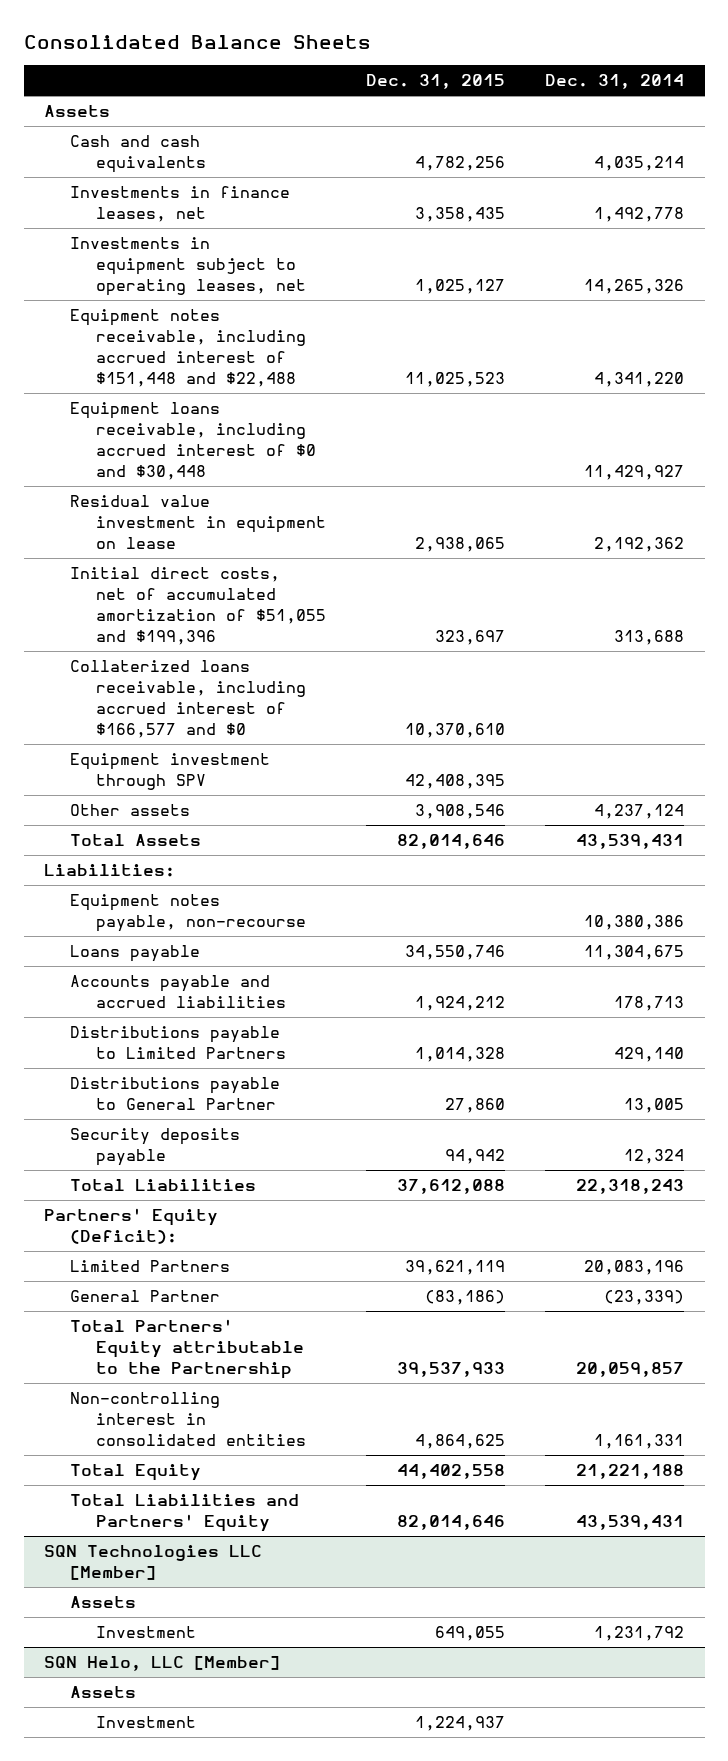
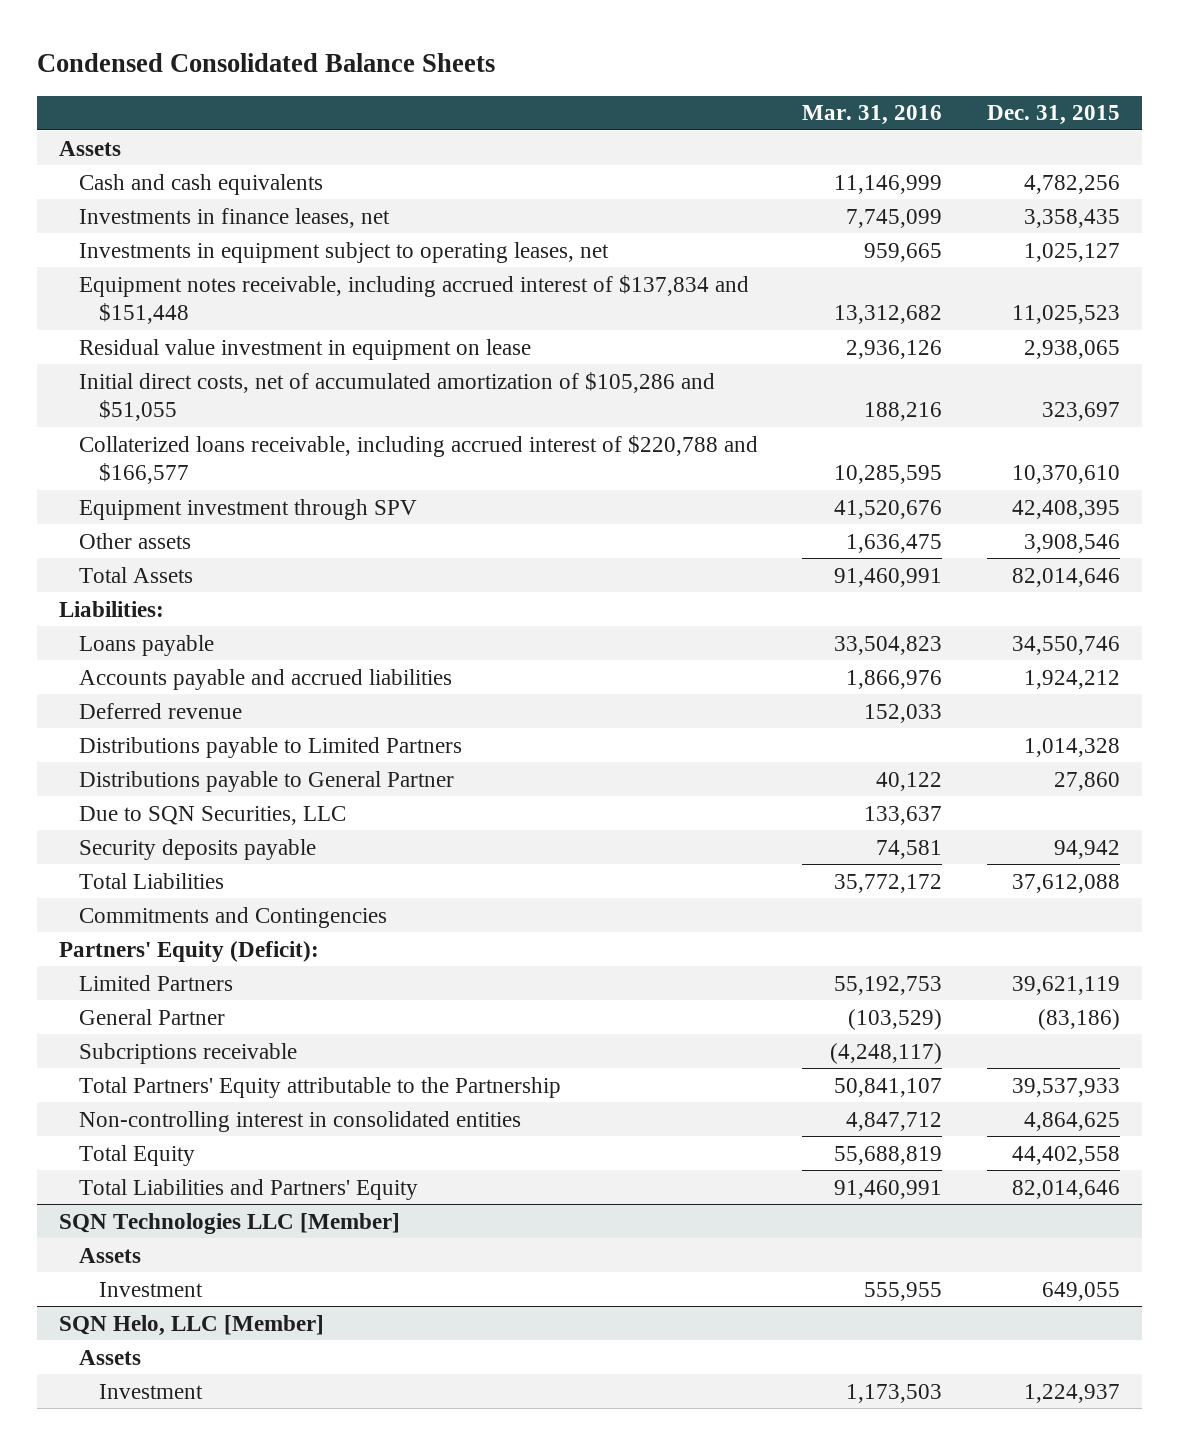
[23,34,371,49] Consolidated Balance Sheets -> [36,53,495,73] Condensed Consolidated Balance Sheets
[545,74,685,90] Dec. 31, 2014 -> none
none -> [802,105,943,126] Mar. 31, 2016
[69,402,316,480] Equipment loans receivable, including accrued interest of $0 and $30,448 -> none
[69,309,306,387] Equipment notes receivable, including accrued interest of $151,448 and $22,488 -> [78,274,749,325] Equipment notes receivable, including accrued interest of $137,834 and $151,448
[69,567,326,645] Initial direct costs, net of accumulated amortization of $51,055 and $199,396 -> [78,371,715,422] Initial direct costs, net of accumulated amortization of $105,286 and $51,055
[69,660,306,738] Collaterized loans receivable, including accrued interest of $166,577 and $0 -> [78,434,758,485] Collaterized loans receivable, including accrued interest of $220,788 and $166,577
[69,894,306,933] Equipment notes payable, non-recourse -> none
none -> [78,702,242,719] Deferred revenue
none -> [78,805,346,825] Due to SQN Securities, LLC
none -> [78,906,387,928] Commitments and Contingencies
none -> [78,1042,297,1064] Subcriptions receivable

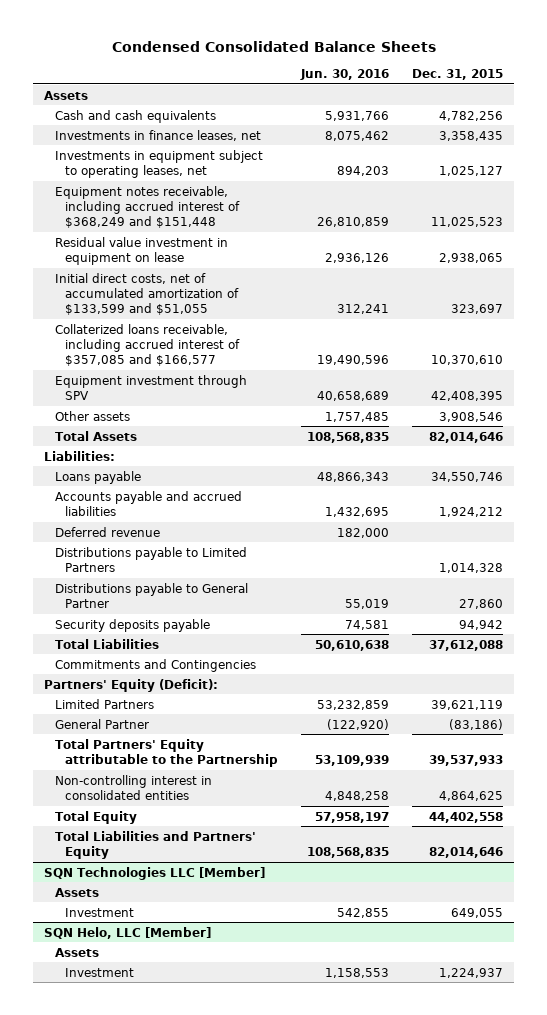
[802,105,943,126] Mar. 31, 2016 -> none
none -> [300,69,390,81] Jun. 30, 2016
[78,274,749,325] Equipment notes receivable, including accrued interest of $137,834 and $151,448 -> [54,185,241,229] Equipment notes receivable, including accrued interest of $368,249 and $151,448
[78,371,715,422] Initial direct costs, net of accumulated amortization of $105,286 and $51,055 -> [54,272,240,316] Initial direct costs, net of accumulated amortization of $133,599 and $51,055
[78,434,758,485] Collaterized loans receivable, including accrued interest of $220,788 and $166,577 -> [54,323,241,367] Collaterized loans receivable, including accrued interest of $357,085 and $166,577
[78,805,346,825] Due to SQN Securities, LLC -> none
[78,1042,297,1064] Subcriptions receivable -> none

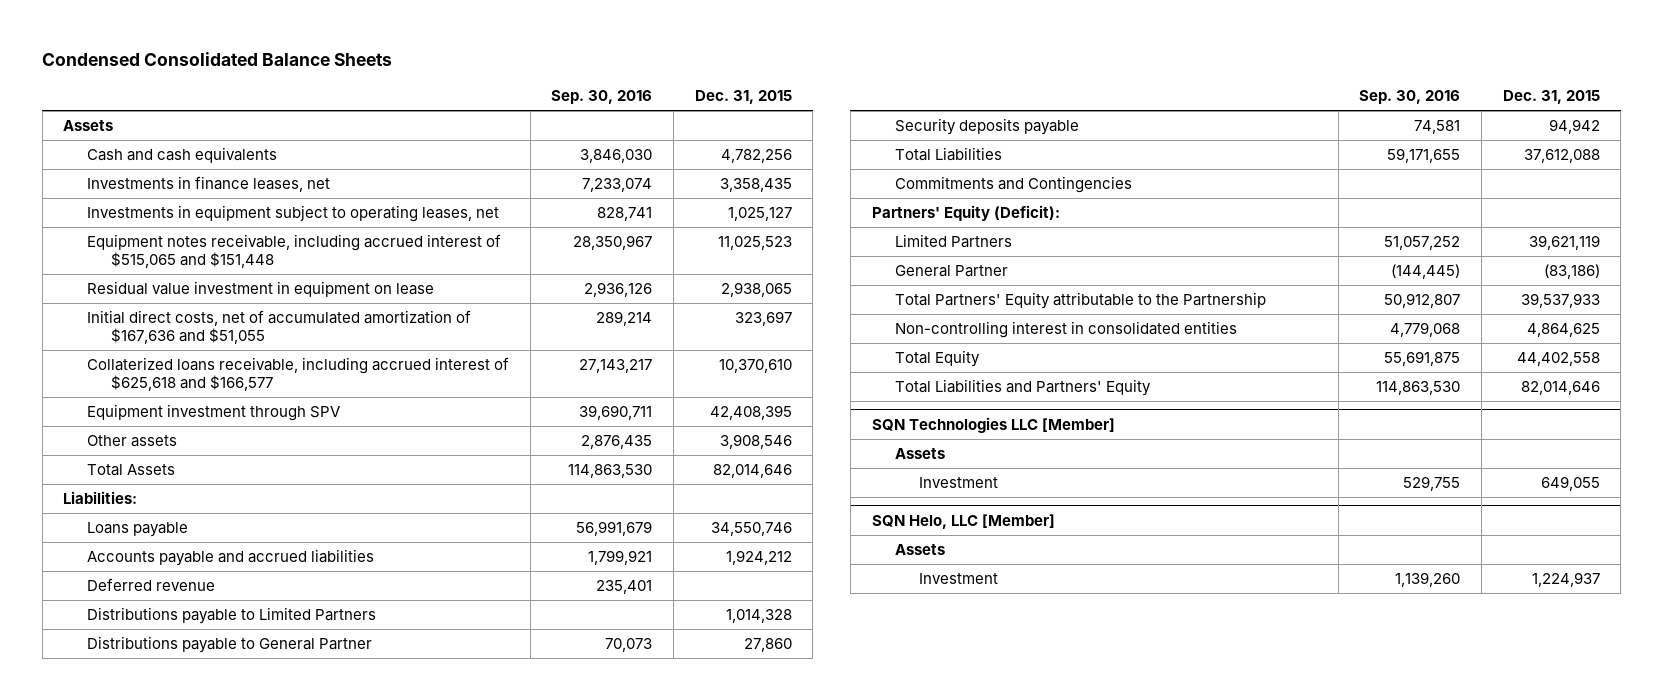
[300,69,390,81] Jun. 30, 2016 -> none
none -> [551,89,653,104] Sep. 30, 2016
[54,185,241,229] Equipment notes receivable, including accrued interest of $368,249 and $151,448 -> [87,234,502,268] Equipment notes receivable, including accrued interest of $515,065 and $151,448
[54,272,240,316] Initial direct costs, net of accumulated amortization of $133,599 and $51,055 -> [87,310,472,344] Initial direct costs, net of accumulated amortization of $167,636 and $51,055
[54,323,241,367] Collaterized loans receivable, including accrued interest of $357,085 and $166,577 -> [87,357,510,391] Collaterized loans receivable, including accrued interest of $625,618 and $166,577

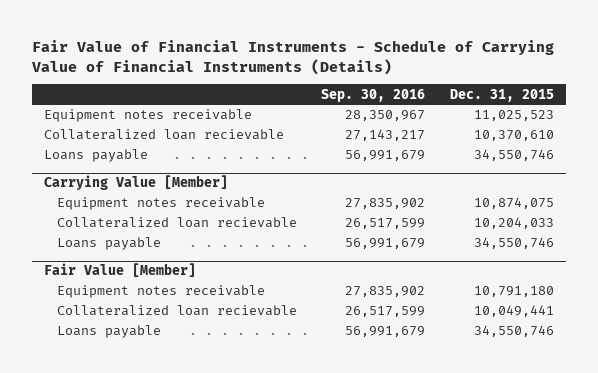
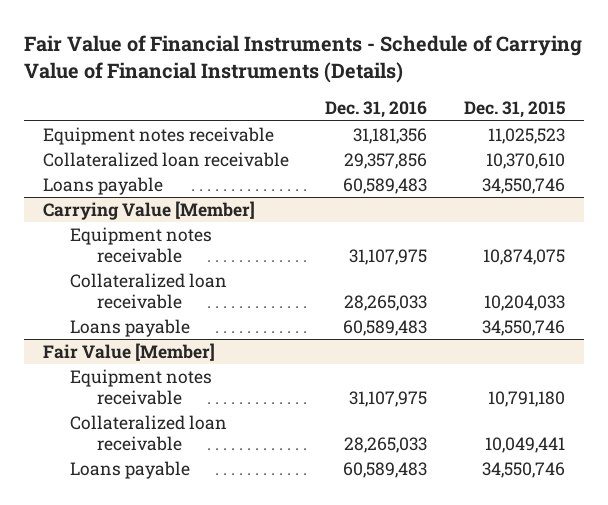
[321,88,426,102] Sep. 30, 2016 -> none
none -> [325,101,428,119] Dec. 31, 2016
[44,129,285,141] Collateralized loan recievable -> [42,151,289,167] Collateralized loan receivable
[56,217,297,229] Collateralized loan recievable -> [69,272,227,309] Collateralized loan receivable
[56,305,297,317] Collateralized loan recievable -> [69,414,227,451] Collateralized loan receivable

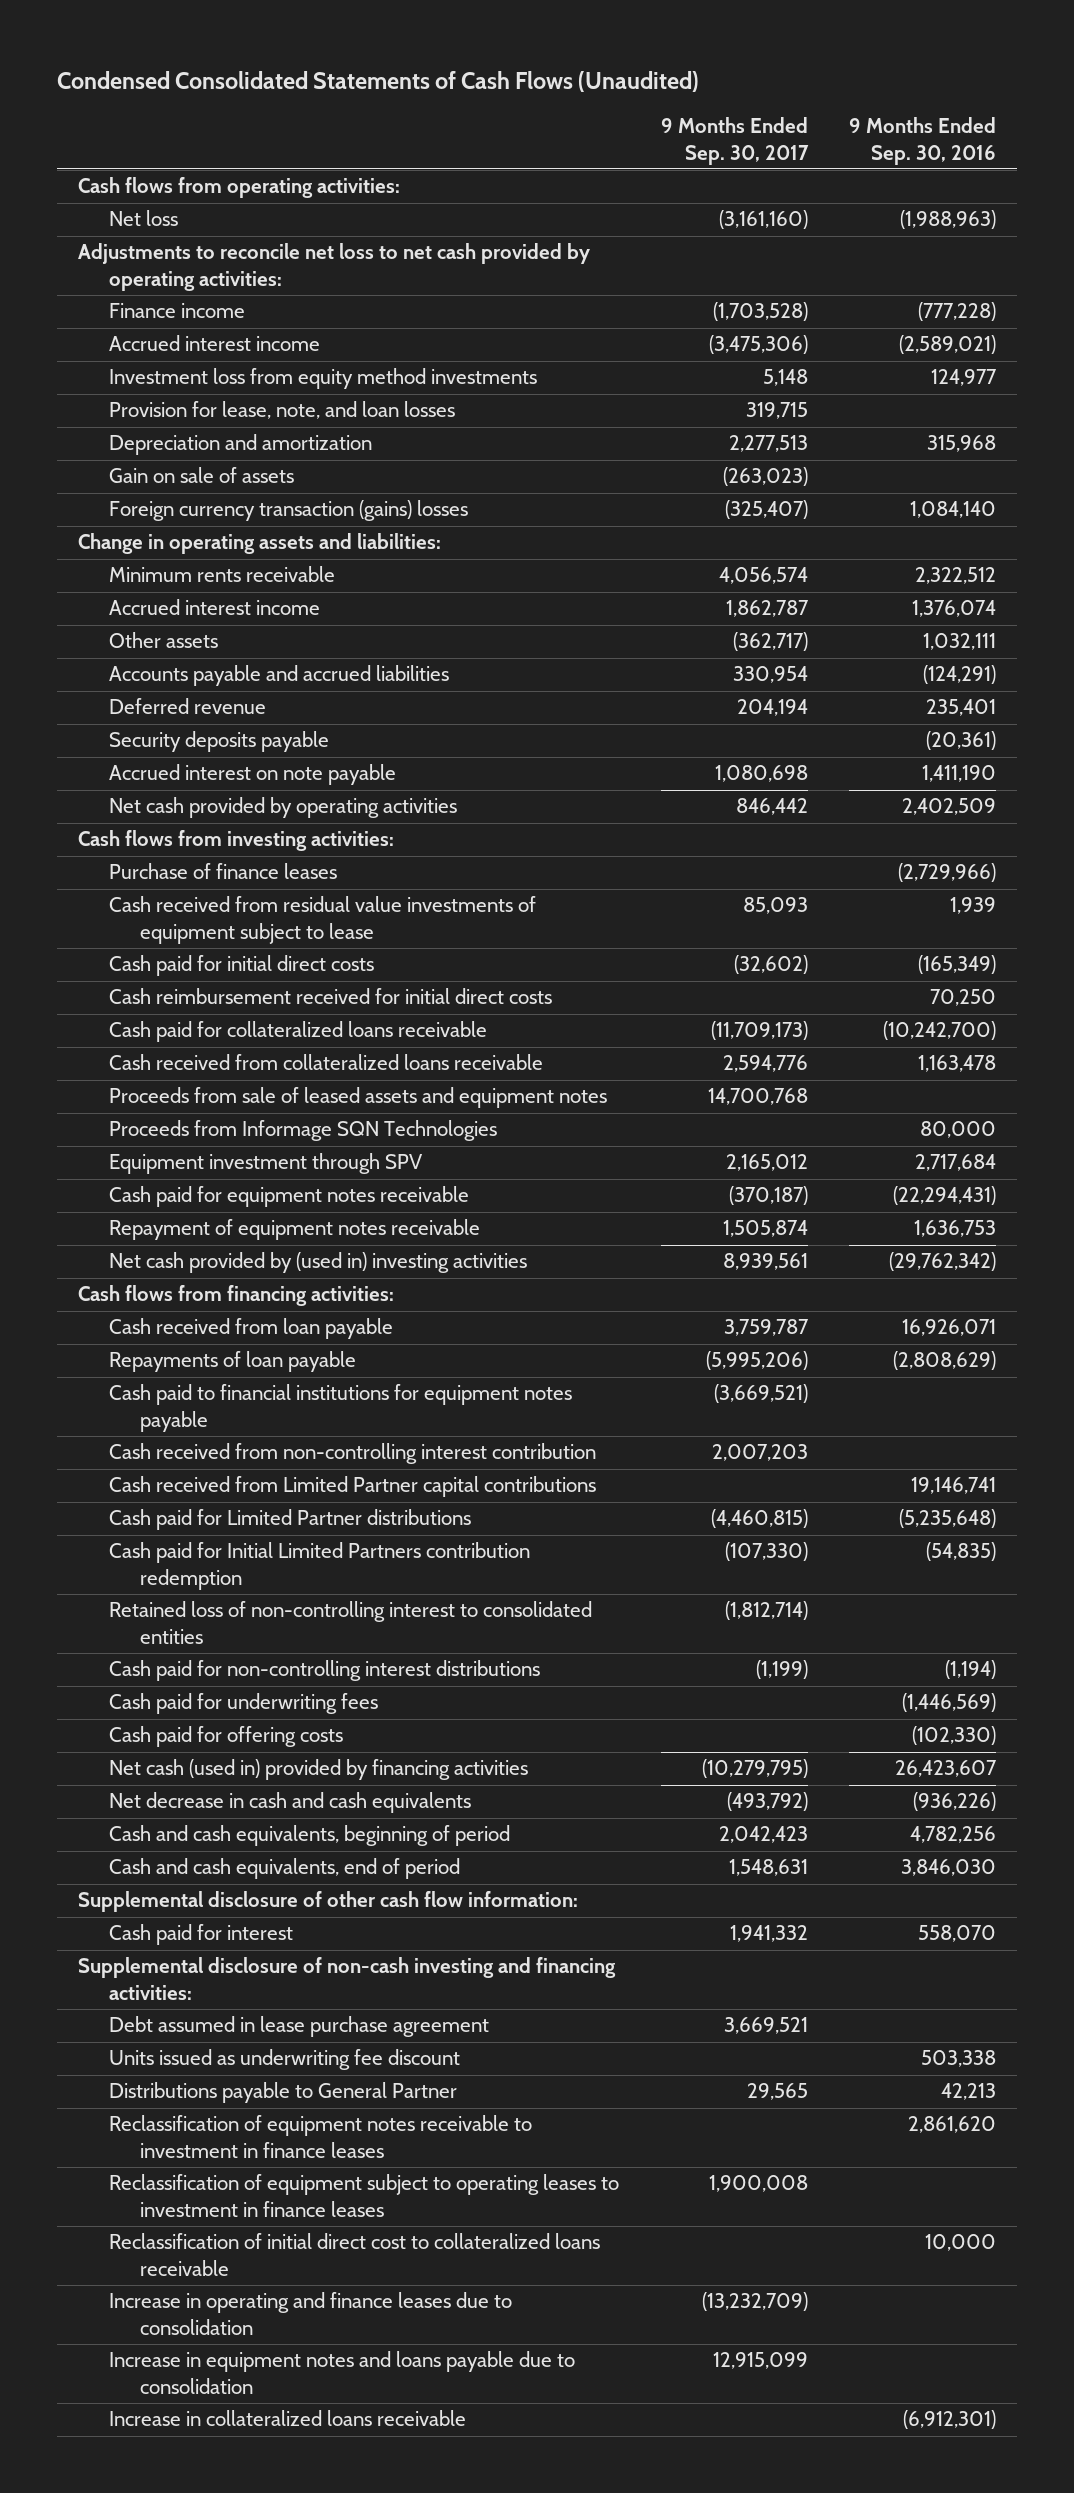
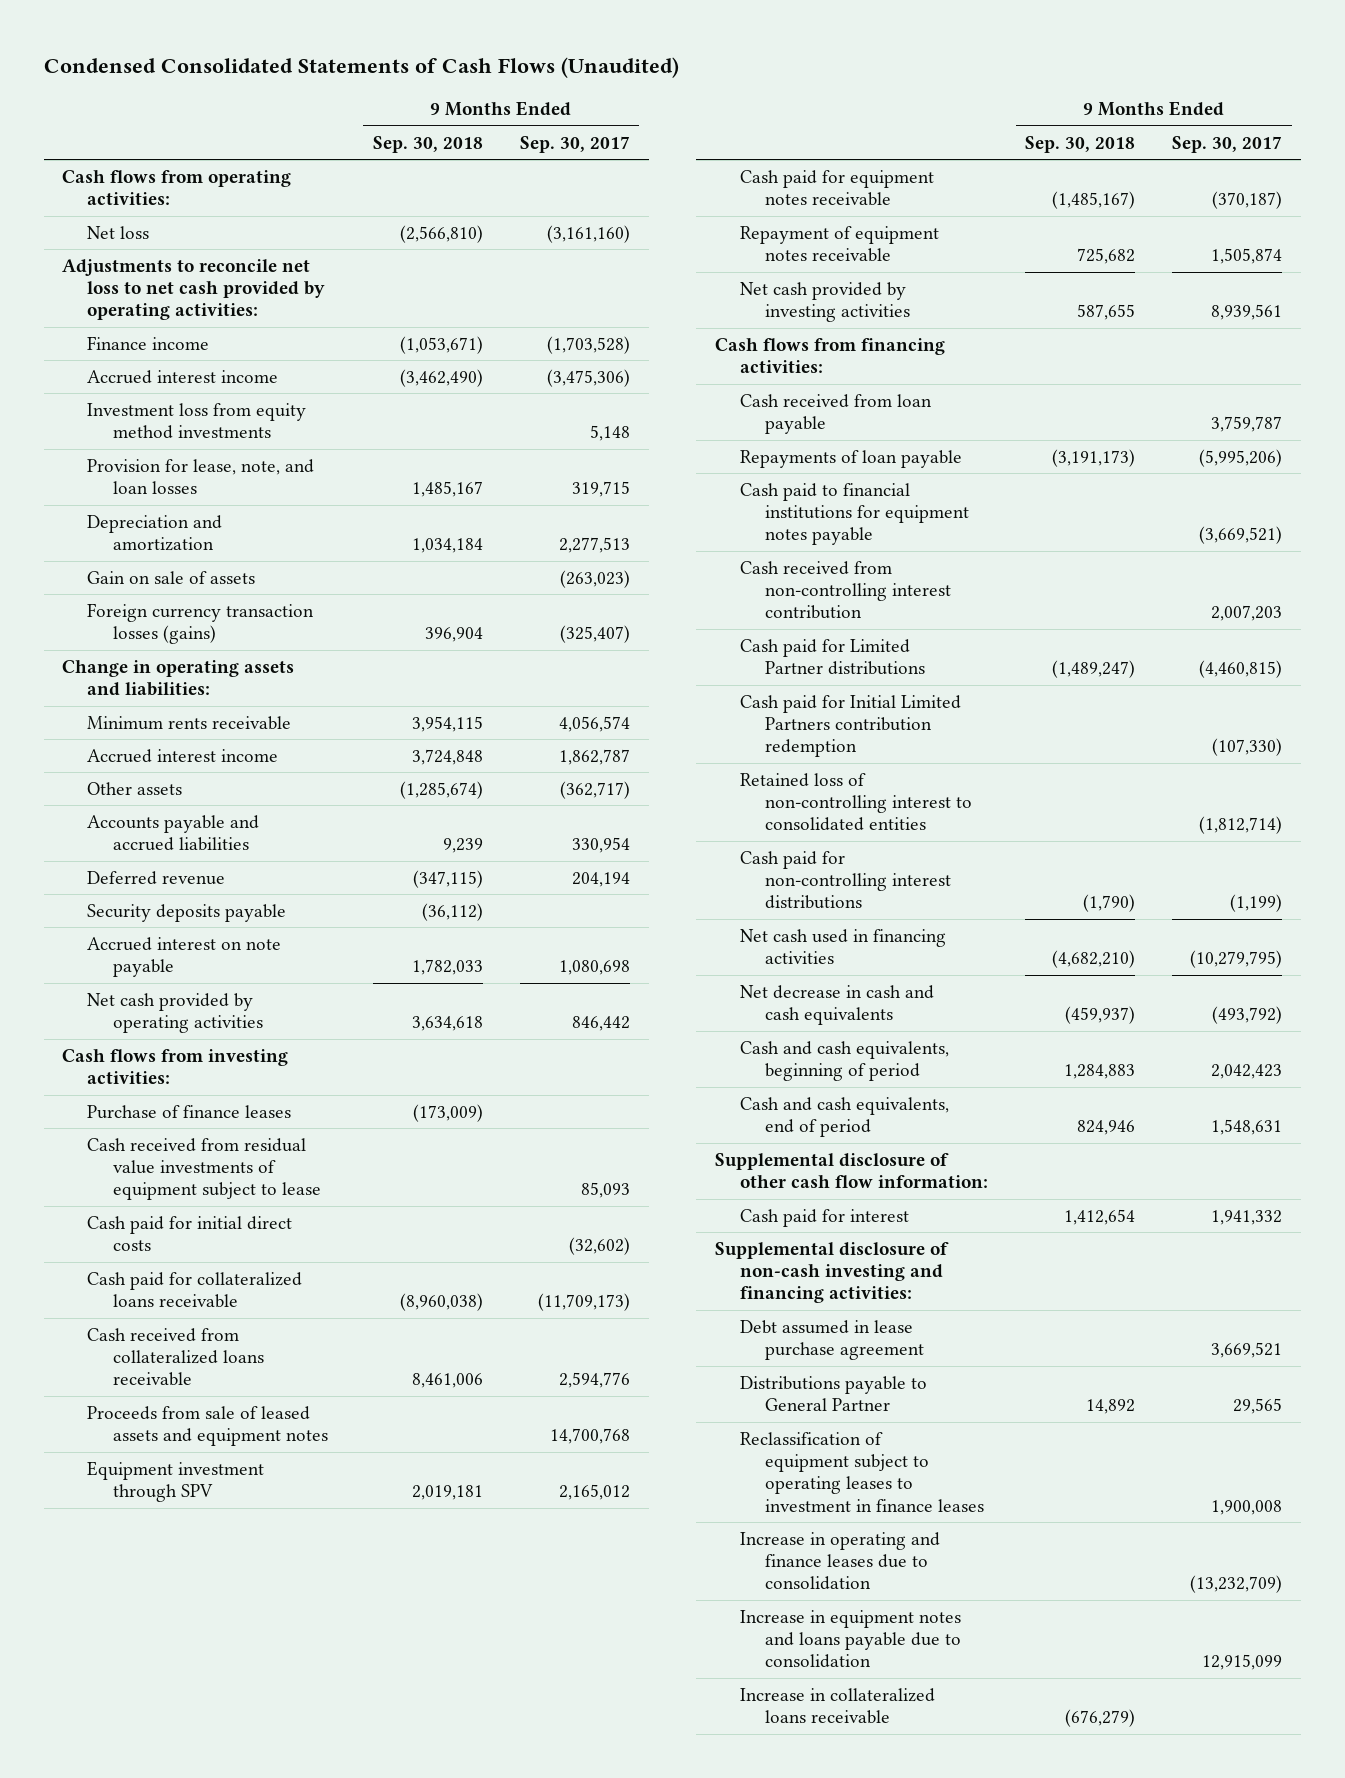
[849,117,997,165] 9 Months Ended Sep. 30, 2016 -> none
none -> [372,135,483,153] Sep. 30, 2018
[108,500,468,522] Foreign currency transaction (gains) losses -> [87,602,315,645] Foreign currency transaction losses (gains)
[108,988,552,1005] Cash reimbursement received for initial direct costs -> none
[108,1120,497,1142] Proceeds from Informage SQN Technologies -> none
[108,1252,527,1274] Net cash provided by (used in) investing activities -> [740,281,911,323] Net cash provided by investing activities
[108,1476,596,1498] Cash received from Limited Partner capital contributions -> none
[108,1693,378,1715] Cash paid for underwriting fees -> none
[108,1726,343,1748] Cash paid for offering costs -> none
[108,1759,528,1781] Net cash (used in) provided by financing activities -> [740,928,947,965] Net cash used in financing activities
[108,2049,460,2071] Units issued as underwriting fee discount -> none
[108,2115,532,2159] Reclassification of equipment notes receivable to investment in finance leases -> none
[108,2233,600,2277] Reclassification of initial direct cost to collateralized loans receivable -> none

